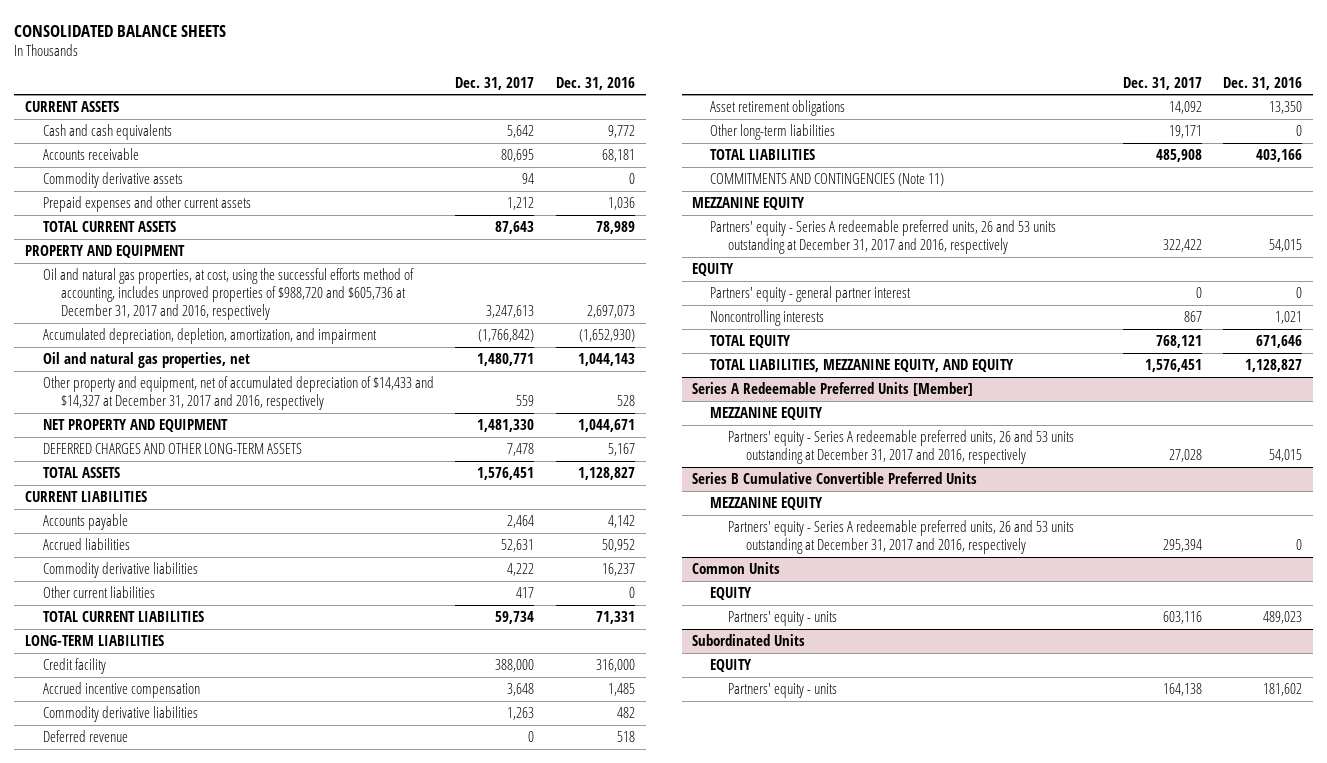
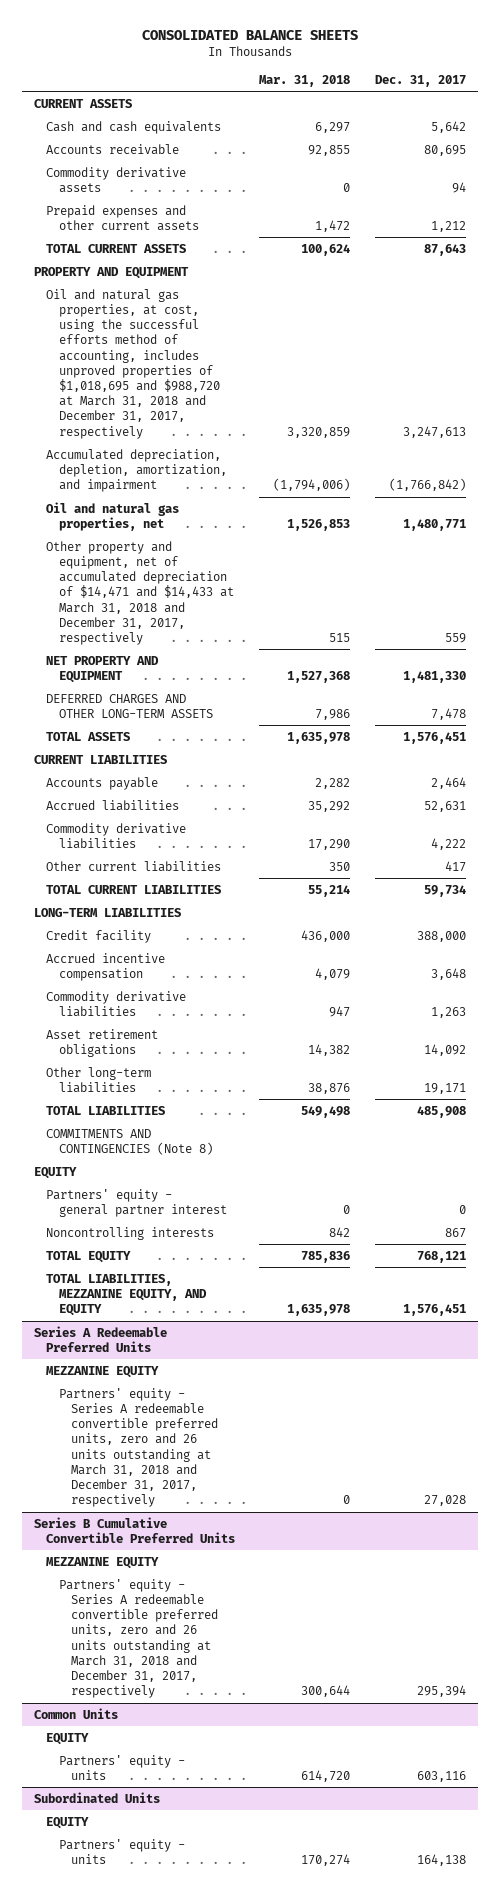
[555,76,635,90] Dec. 31, 2016 -> none
none -> [259,74,351,87] Mar. 31, 2018
[42,267,414,320] Oil and natural gas properties, at cost, using the successful efforts method of accounting, includes unproved properties of $988,720 and $605,736 at December 31, 2017 and 2016, respectively -> [46,288,220,439] Oil and natural gas properties, at cost, using the successful efforts method of accounting, includes unproved properties of $1,018,695 and $988,720 at March 31, 2018 and December 31, 2017, respectively
[42,375,434,410] Other property and equipment, net of accumulated depreciation of $14,433 and $14,327 at December 31, 2017 and 2016, respectively -> [46,540,234,645] Other property and equipment, net of accumulated depreciation of $14,471 and $14,433 at March 31, 2018 and December 31, 2017, respectively
[42,729,128,742] Deferred revenue -> none
[692,196,806,210] MEZZANINE EQUITY -> none
[710,219,1057,254] Partners' equity - Series A redeemable preferred units, 26 and 53 units outstanding at December 31, 2017 and 2016, respectively -> none
[710,172,945,186] COMMITMENTS AND CONTINGENCIES (Note 11) -> [46,1128,213,1155] COMMITMENTS AND CONTINGENCIES (Note 8)
[692,381,974,396] Series A Redeemable Preferred Units [Member] -> [33,1325,167,1352] Series A Redeemable Preferred Units
[727,429,1074,464] Partners' equity - Series A redeemable preferred units, 26 and 53 units outstanding at December 31, 2017 and 2016, respectively -> [58,1387,219,1508] Partners' equity - Series A redeemable convertible preferred units, zero and 26 units outstanding at March 31, 2018 and December 31, 2017, respectively
[727,519,1074,554] Partners' equity - Series A redeemable preferred units, 26 and 53 units outstanding at December 31, 2017 and 2016, respectively -> [58,1578,219,1699] Partners' equity - Series A redeemable convertible preferred units, zero and 26 units outstanding at March 31, 2018 and December 31, 2017, respectively

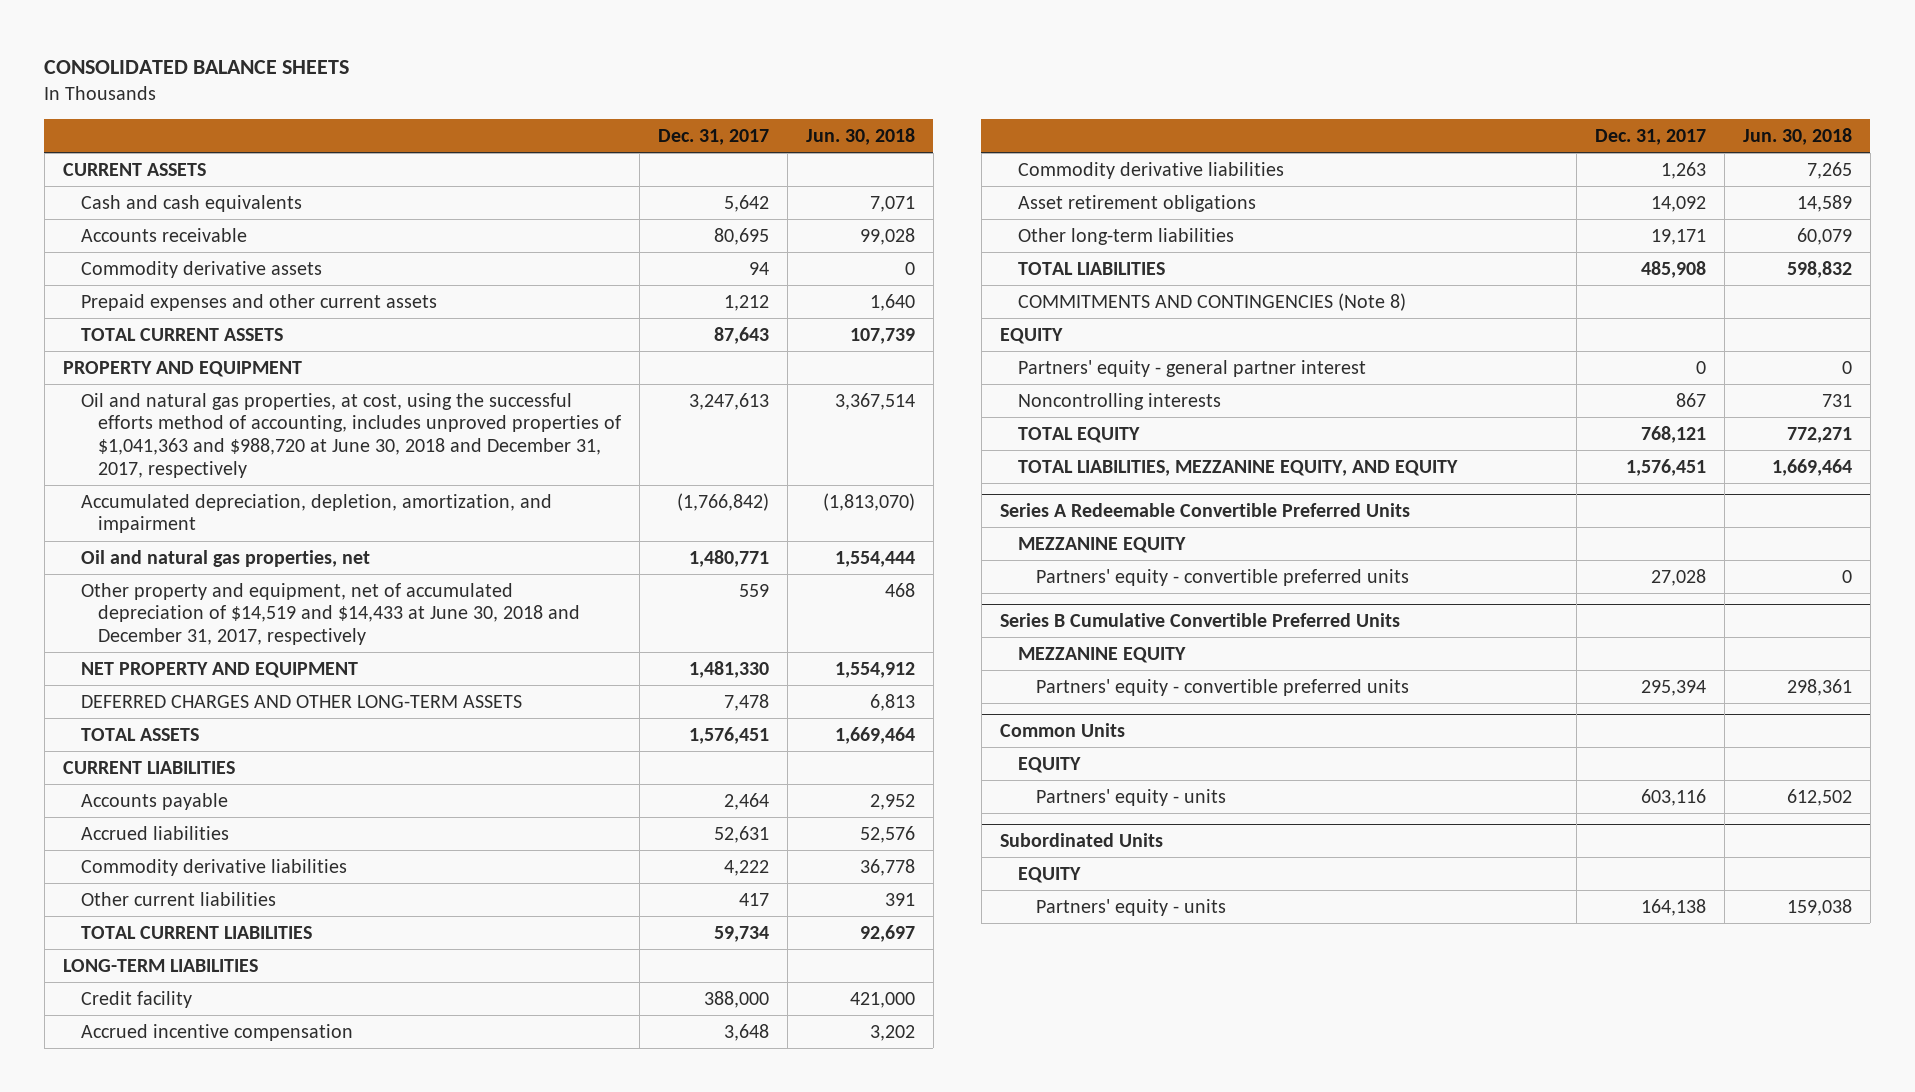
[259,74,351,87] Mar. 31, 2018 -> none
none -> [805,128,915,146] Jun. 30, 2018
[46,288,220,439] Oil and natural gas properties, at cost, using the successful efforts method of accounting, includes unproved properties of $1,018,695 and $988,720 at March 31, 2018 and December 31, 2017, respectively -> [80,392,622,478] Oil and natural gas properties, at cost, using the successful efforts method of accounting, includes unproved properties of $1,041,363 and $988,720 at June 30, 2018 and December 31, 2017, respectively
[46,540,234,645] Other property and equipment, net of accumulated depreciation of $14,471 and $14,433 at March 31, 2018 and December 31, 2017, respectively -> [80,582,581,646] Other property and equipment, net of accumulated depreciation of $14,519 and $14,433 at June 30, 2018 and December 31, 2017, respectively
[33,1325,167,1352] Series A Redeemable Preferred Units -> [999,503,1410,518] Series A Redeemable Convertible Preferred Units
[58,1387,219,1508] Partners' equity - Series A redeemable convertible preferred units, zero and 26 units outstanding at March 31, 2018 and December 31, 2017, respectively -> [1035,568,1409,586] Partners' equity - convertible preferred units
[58,1578,219,1699] Partners' equity - Series A redeemable convertible preferred units, zero and 26 units outstanding at March 31, 2018 and December 31, 2017, respectively -> [1035,678,1409,696] Partners' equity - convertible preferred units

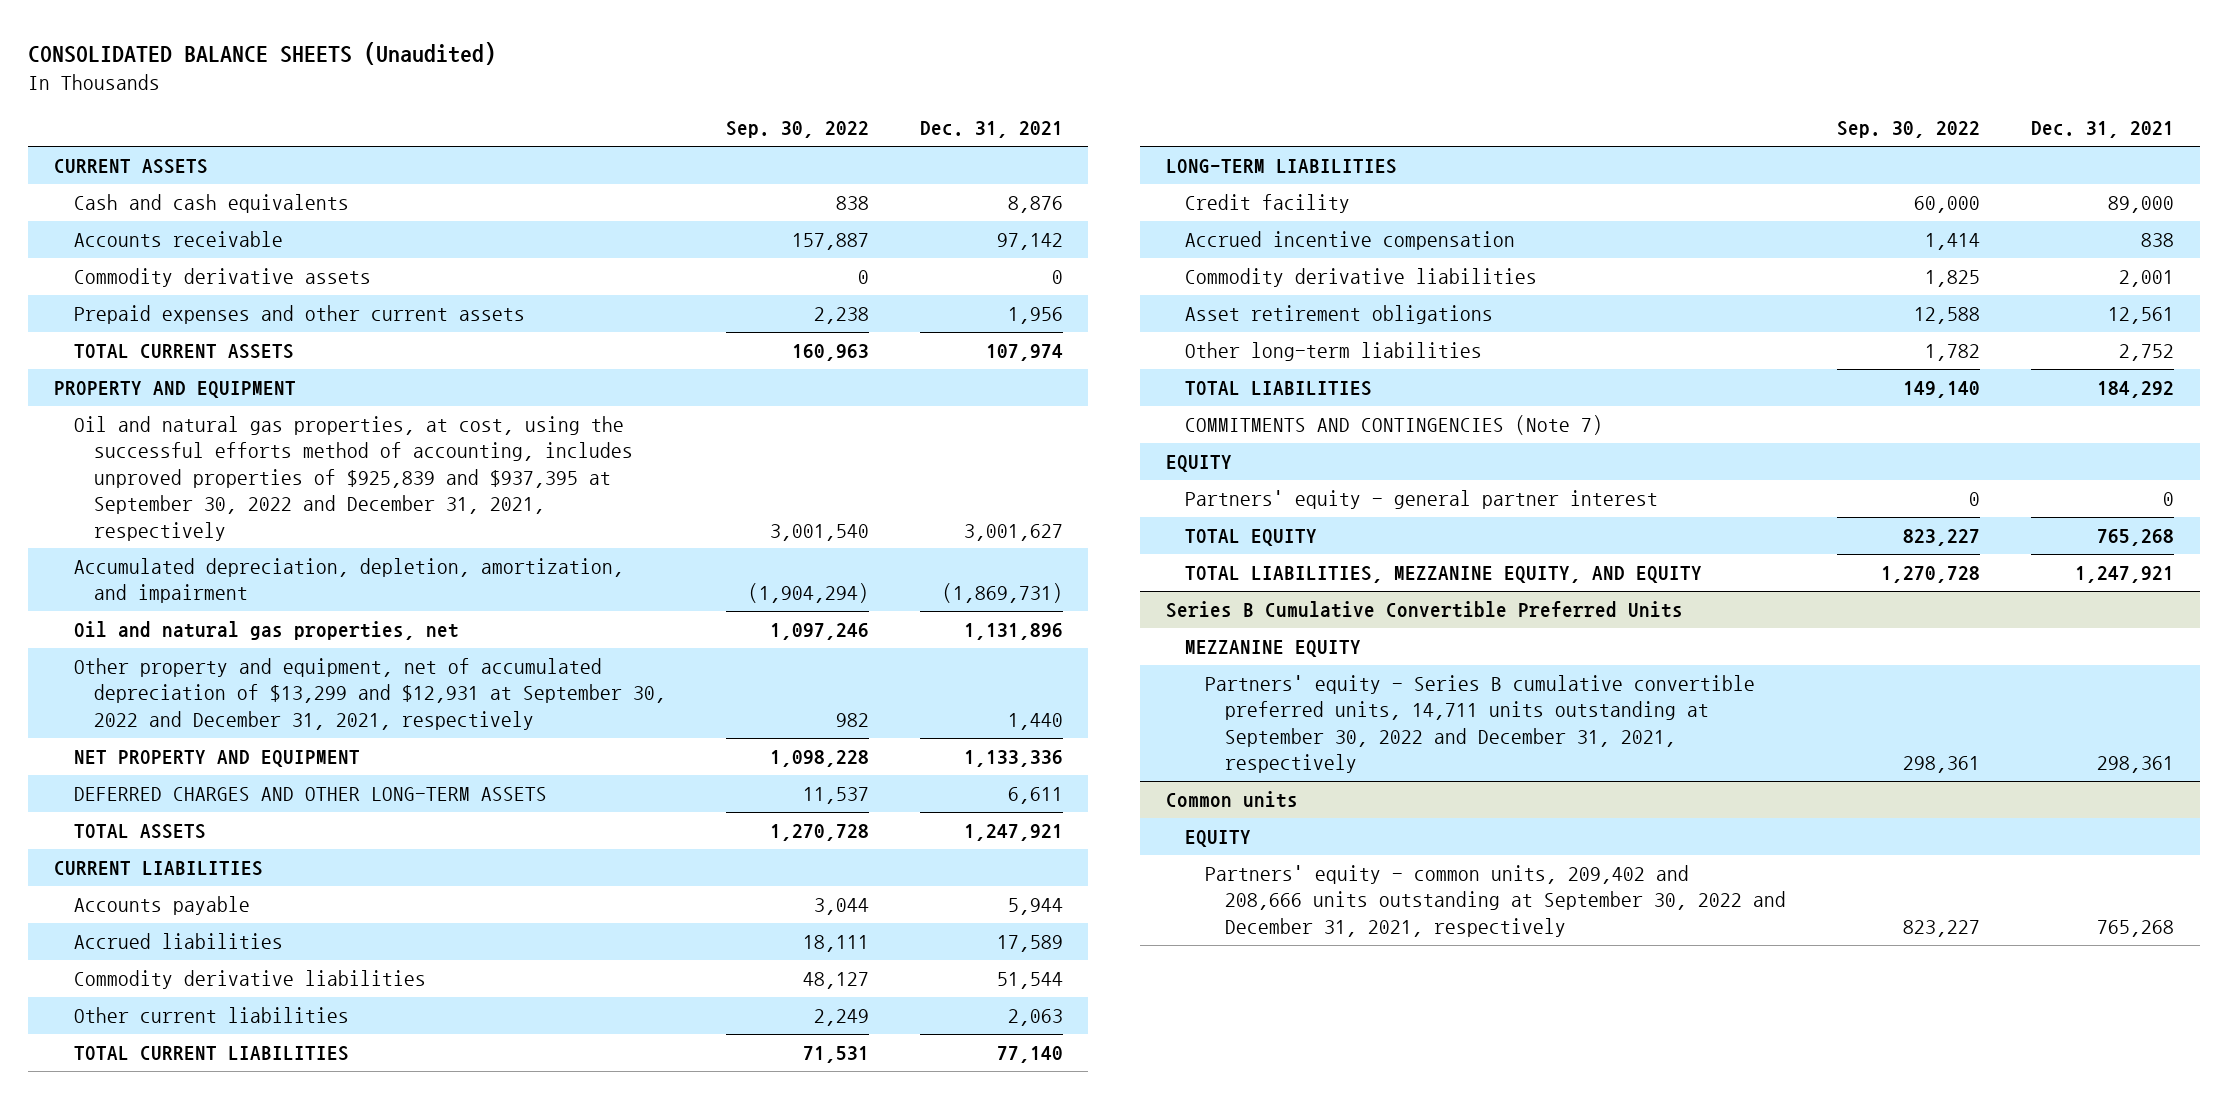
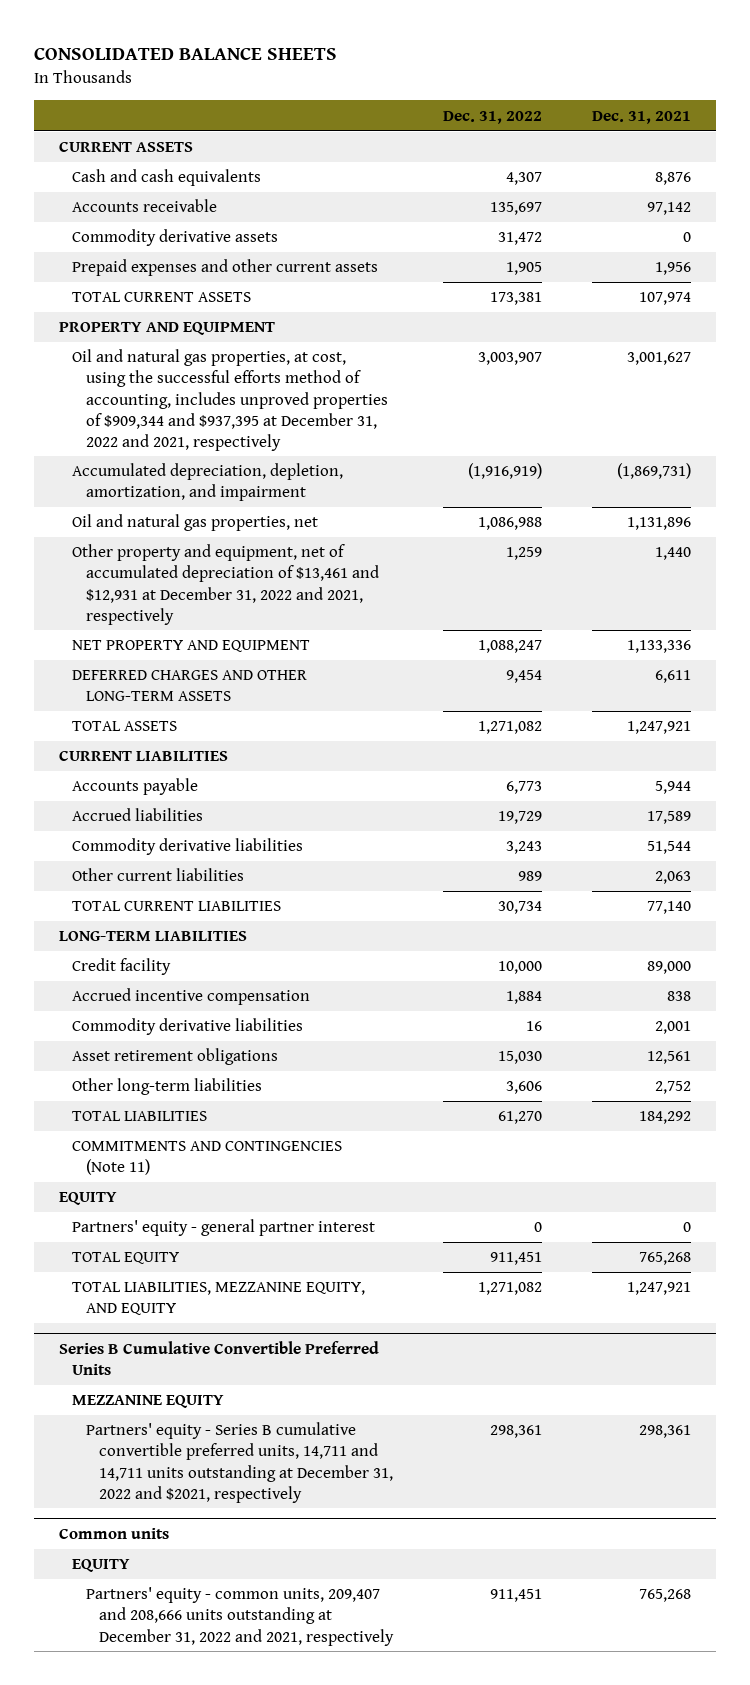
[28,41,497,65] CONSOLIDATED BALANCE SHEETS (Unaudited) -> [33,47,337,61] CONSOLIDATED BALANCE SHEETS
[725,121,869,139] Sep. 30, 2022 -> none
none -> [443,110,543,124] Dec. 31, 2022
[73,416,633,541] Oil and natural gas properties, at cost, using the successful efforts method of accounting, includes unproved properties of $925,839 and $937,395 at September 30, 2022 and December 31, 2021, respectively -> [72,349,388,451] Oil and natural gas properties, at cost, using the successful efforts method of accounting, includes unproved properties of $909,344 and $937,395 at December 31, 2022 and 2021, respectively
[73,658,666,730] Other property and equipment, net of accumulated depreciation of $13,299 and $12,931 at September 30, 2022 and December 31, 2021, respectively -> [72,544,379,625] Other property and equipment, net of accumulated depreciation of $13,461 and $12,931 at December 31, 2022 and 2021, respectively
[1185,415,1604,436] COMMITMENTS AND CONTINGENCIES (Note 7) -> [72,1141,343,1176] COMMITMENTS AND CONTINGENCIES (Note 11)
[1205,675,1756,774] Partners' equity - Series B cumulative convertible preferred units, 14,711 units outstanding at September 30, 2022 and December 31, 2021, respectively -> [85,1422,394,1503] Partners' equity - Series B cumulative convertible preferred units, 14,711 and 14,711 units outstanding at December 31, 2022 and $2021, respectively
[1205,865,1787,937] Partners' equity - common units, 209,402 and 208,666 units outstanding at September 30, 2022 and December 31, 2021, respectively -> [85,1587,395,1646] Partners' equity - common units, 209,407 and 208,666 units outstanding at December 31, 2022 and 2021, respectively

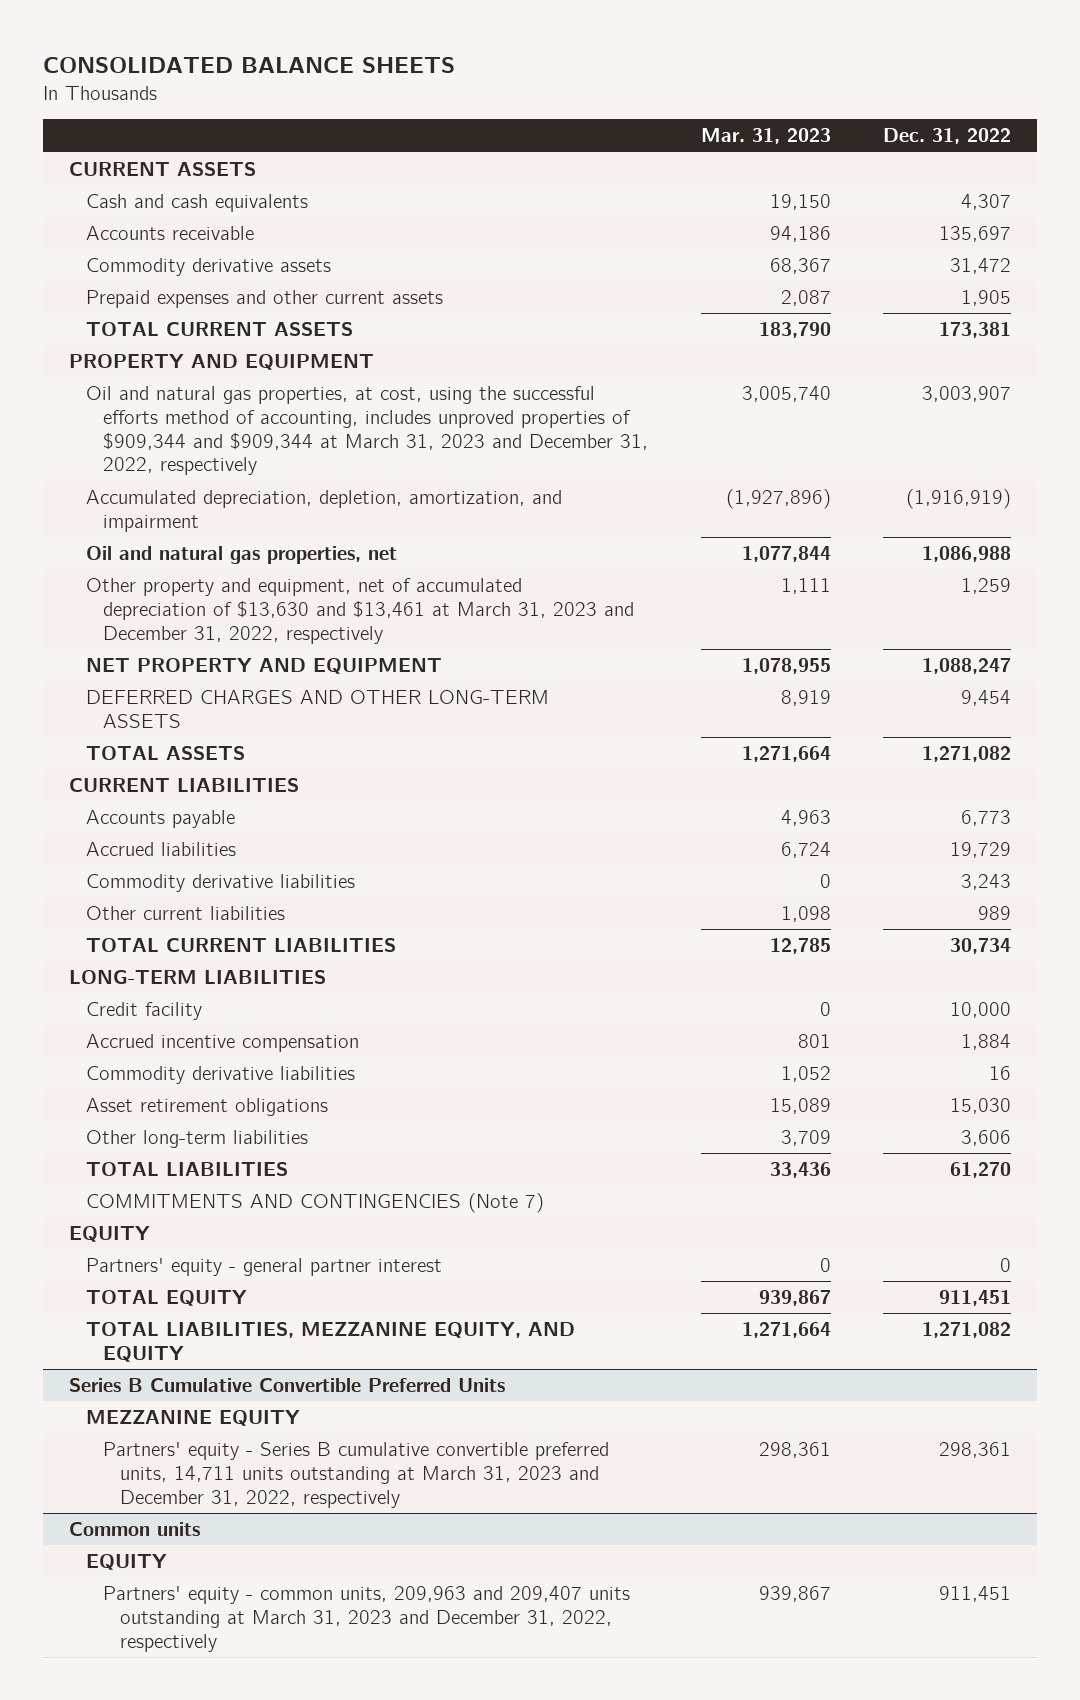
[592,110,692,124] Dec. 31, 2021 -> none
none -> [700,128,831,145] Mar. 31, 2023
[72,349,388,451] Oil and natural gas properties, at cost, using the successful efforts method of accounting, includes unproved properties of $909,344 and $937,395 at December 31, 2022 and 2021, respectively -> [86,385,649,476] Oil and natural gas properties, at cost, using the successful efforts method of accounting, includes unproved properties of $909,344 and $909,344 at March 31, 2023 and December 31, 2022, respectively
[72,544,379,625] Other property and equipment, net of accumulated depreciation of $13,461 and $12,931 at December 31, 2022 and 2021, respectively -> [86,577,635,644] Other property and equipment, net of accumulated depreciation of $13,630 and $13,461 at March 31, 2023 and December 31, 2022, respectively
[72,1141,343,1176] COMMITMENTS AND CONTINGENCIES (Note 11) -> [86,1192,545,1213] COMMITMENTS AND CONTINGENCIES (Note 7)
[85,1422,394,1503] Partners' equity - Series B cumulative convertible preferred units, 14,711 and 14,711 units outstanding at December 31, 2022 and $2021, respectively -> [103,1441,610,1508] Partners' equity - Series B cumulative convertible preferred units, 14,711 units outstanding at March 31, 2023 and December 31, 2022, respectively
[85,1587,395,1646] Partners' equity - common units, 209,407 and 208,666 units outstanding at December 31, 2022 and 2021, respectively -> [103,1585,631,1652] Partners' equity - common units, 209,963 and 209,407 units outstanding at March 31, 2023 and December 31, 2022, respectively

